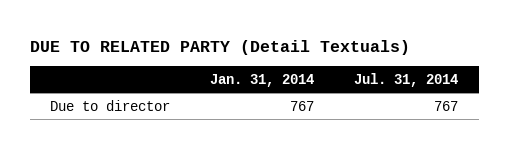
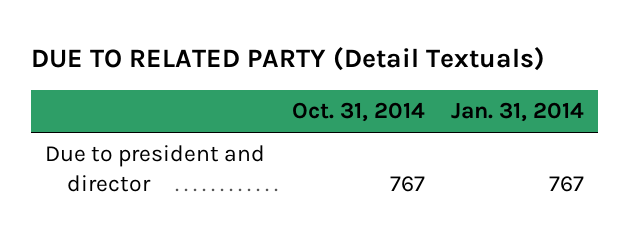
[354,72,459,87] Jul. 31, 2014 -> none
none -> [291,102,425,123] Oct. 31, 2014
[49,99,170,111] Due to director -> [44,145,265,192] Due to president and director

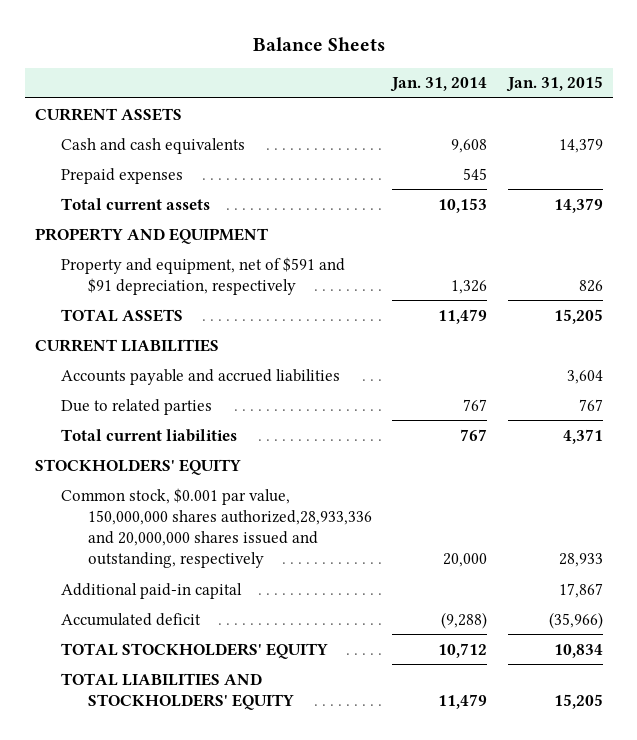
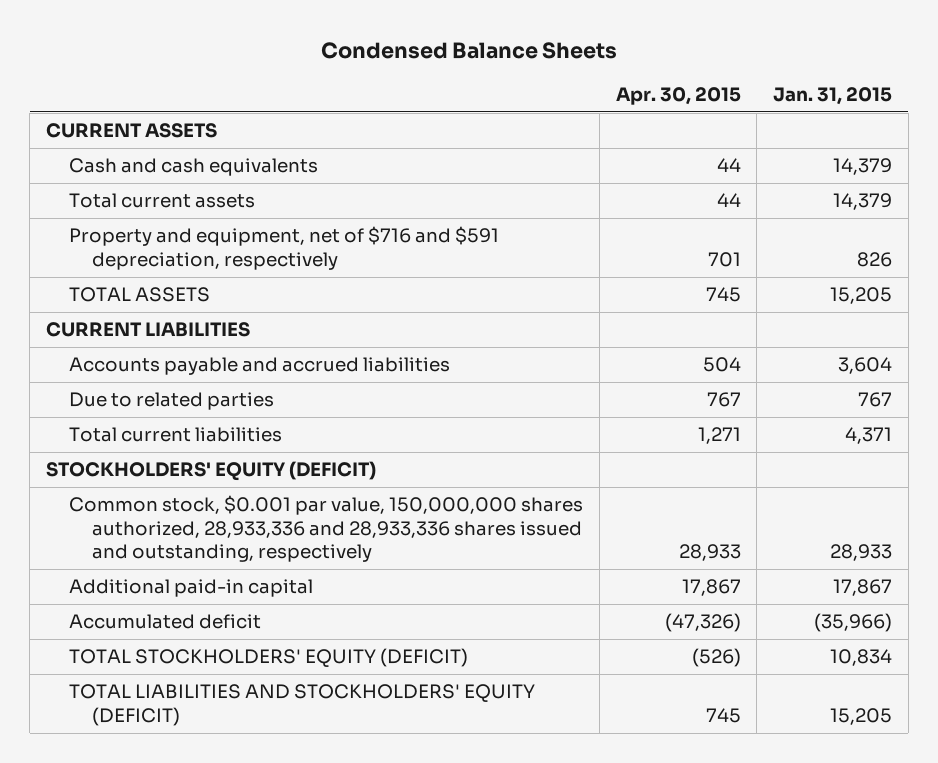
[252,36,385,51] Balance Sheets -> [321,42,618,60] Condensed Balance Sheets
[390,77,488,93] Jan. 31, 2014 -> none
none -> [615,86,741,105] Apr. 30, 2015
[61,167,184,184] Prepaid expenses -> none
[34,227,268,244] PROPERTY AND EQUIPMENT -> none
[61,256,346,295] Property and equipment, net of $591 and $91 depreciation, respectively -> [69,226,500,270] Property and equipment, net of $716 and $591 depreciation, respectively
[34,458,241,475] STOCKHOLDERS' EQUITY -> [46,461,377,482] STOCKHOLDERS' EQUITY (DEFICIT)
[61,487,373,569] Common stock, $0.001 par value, 150,000,000 shares authorized,28,933,336 and 20,000,000 shares issued and outstanding, respectively -> [69,495,584,562] Common stock, $0.001 par value, 150,000,000 shares authorized, 28,933,336 and 28,933,336 shares issued and outstanding, respectively
[61,642,329,659] TOTAL STOCKHOLDERS' EQUITY -> [69,648,469,668] TOTAL STOCKHOLDERS' EQUITY (DEFICIT)
[61,672,295,710] TOTAL LIABILITIES AND STOCKHOLDERS' EQUITY -> [69,684,536,726] TOTAL LIABILITIES AND STOCKHOLDERS' EQUITY (DEFICIT)

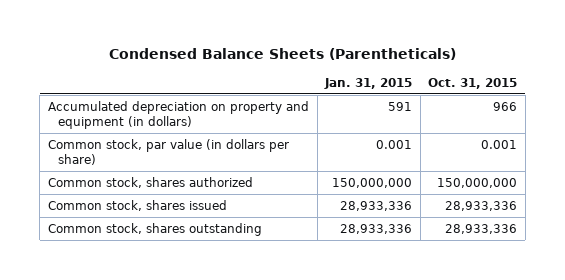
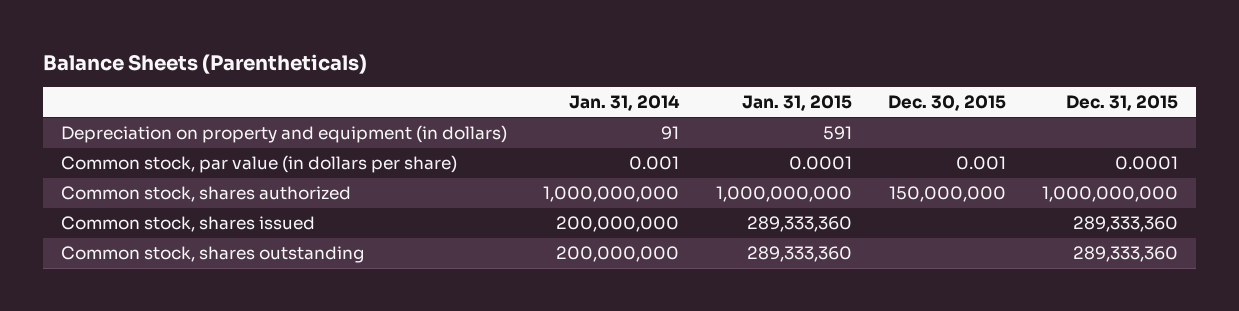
[108,47,456,60] Condensed Balance Sheets (Parentheticals) -> [43,53,368,74] Balance Sheets (Parentheticals)
[428,77,518,89] Oct. 31, 2015 -> none
none -> [569,95,681,112] Jan. 31, 2014
none -> [887,95,1006,112] Dec. 30, 2015
none -> [1065,95,1178,112] Dec. 31, 2015
[48,101,310,129] Accumulated depreciation on property and equipment (in dollars) -> [61,125,508,144] Depreciation on property and equipment (in dollars)
[376,140,413,150] 0.001 -> [788,156,852,171] 0.0001
[332,178,413,189] 150,000,000 -> [715,186,852,203] 1,000,000,000
[340,201,413,212] 28,933,336 -> [746,216,852,233] 289,333,360
[340,224,413,235] 28,933,336 -> [746,246,852,263] 289,333,360

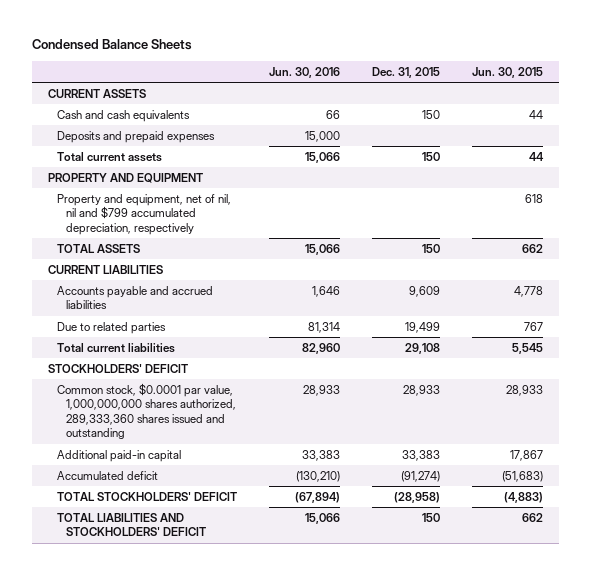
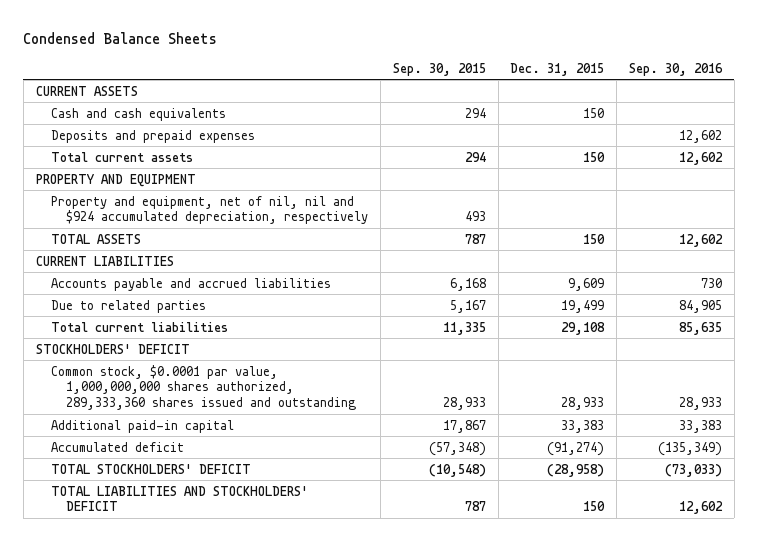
[269,66,341,78] Jun. 30, 2016 -> none
[472,66,544,78] Jun. 30, 2015 -> none
none -> [392,62,486,76] Sep. 30, 2015
none -> [628,62,723,76] Sep. 30, 2016
[56,193,231,235] Property and equipment, net of nil, nil and $799 accumulated depreciation, respectively -> [51,195,369,225] Property and equipment, net of nil, nil and $924 accumulated depreciation, respectively

